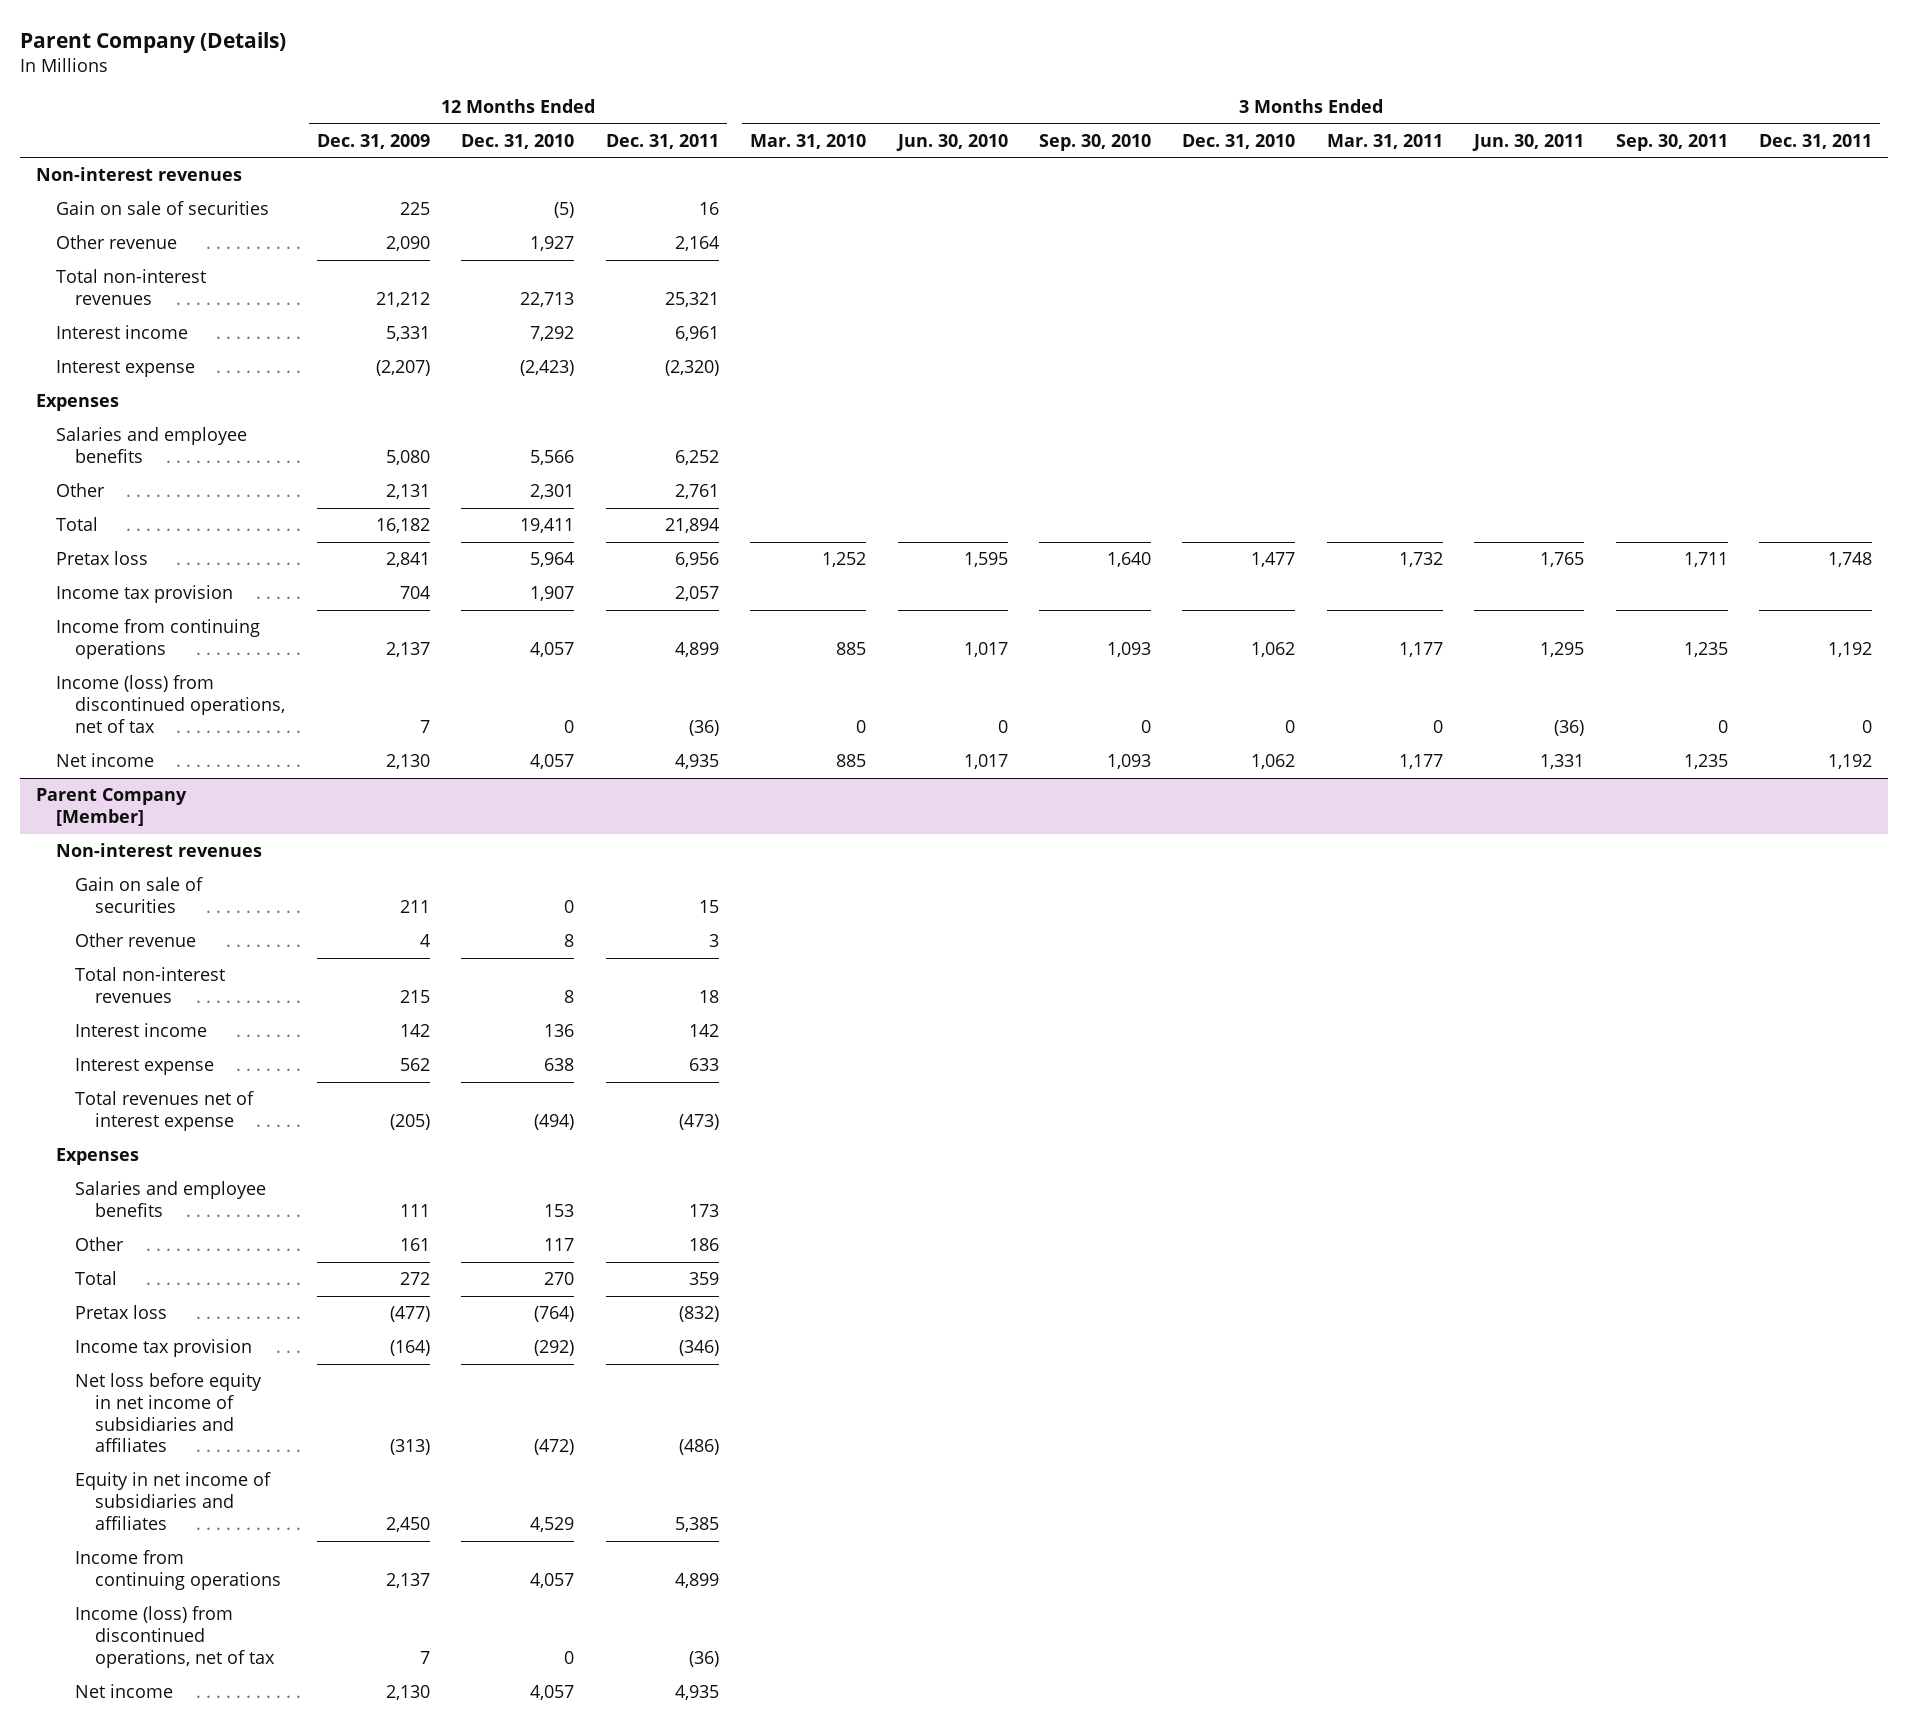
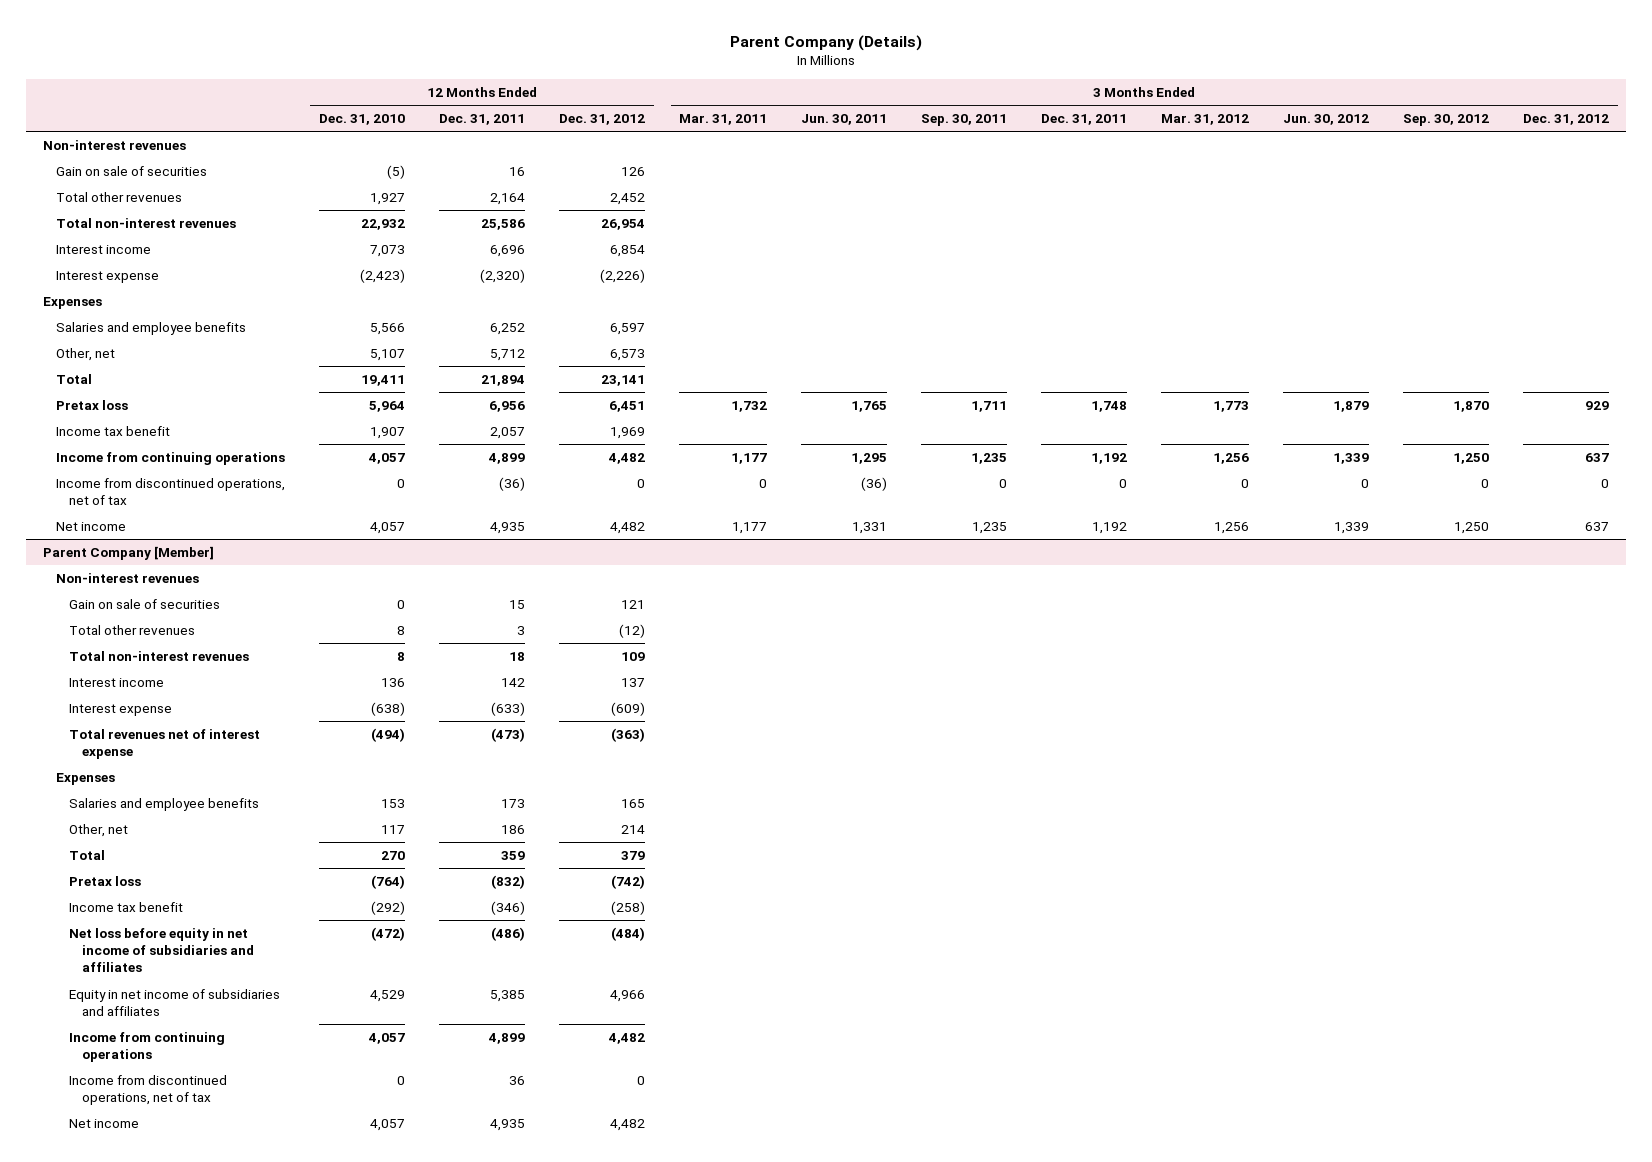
[316,133,430,149] Dec. 31, 2009 -> none
[750,133,867,149] Mar. 31, 2010 -> none
[895,133,1008,151] Jun. 30, 2010 -> none
[1039,133,1152,151] Sep. 30, 2010 -> none
[1182,133,1296,149] Dec. 31, 2010 -> none
none -> [559,114,646,126] Dec. 31, 2012
none -> [1161,114,1250,126] Mar. 31, 2012
none -> [1283,114,1370,126] Jun. 30, 2012
none -> [1403,114,1490,127] Sep. 30, 2012
none -> [1523,114,1610,126] Dec. 31, 2012
[55,235,177,250] Other revenue -> [55,191,182,202] Total other revenues
[520,292,575,308] 22,713 -> [360,218,405,230] 22,932
[664,292,719,308] 25,321 -> [480,218,525,230] 25,586
[530,326,575,342] 7,292 -> [369,244,405,257] 7,073
[674,326,719,342] 6,961 -> [489,244,525,257] 6,696
[55,483,105,498] Other -> [55,347,115,361] Other, net
[530,484,575,500] 2,301 -> [369,348,405,361] 5,107
[674,484,719,500] 2,761 -> [489,348,525,361] 5,712
[55,585,233,604] Income tax provision -> [55,425,170,436] Income tax benefit
[55,675,286,733] Income (loss) from discontinued operations, net of tax -> [55,477,285,506] Income from discontinued operations, net of tax
[75,933,197,948] Other revenue -> [68,624,195,635] Total other revenues
[544,1058,575,1072] 638 -> [370,701,405,716] (638)
[688,1058,719,1072] 633 -> [490,701,525,716] (633)
[75,1237,125,1252] Other -> [68,823,128,837] Other, net
[75,1339,253,1358] Income tax provision -> [68,901,183,912] Income tax benefit
[75,1606,275,1668] Income (loss) from discontinued operations, net of tax -> [68,1074,227,1106] Income from discontinued operations, net of tax
[688,1650,719,1667] (36) -> [508,1075,525,1085] 36

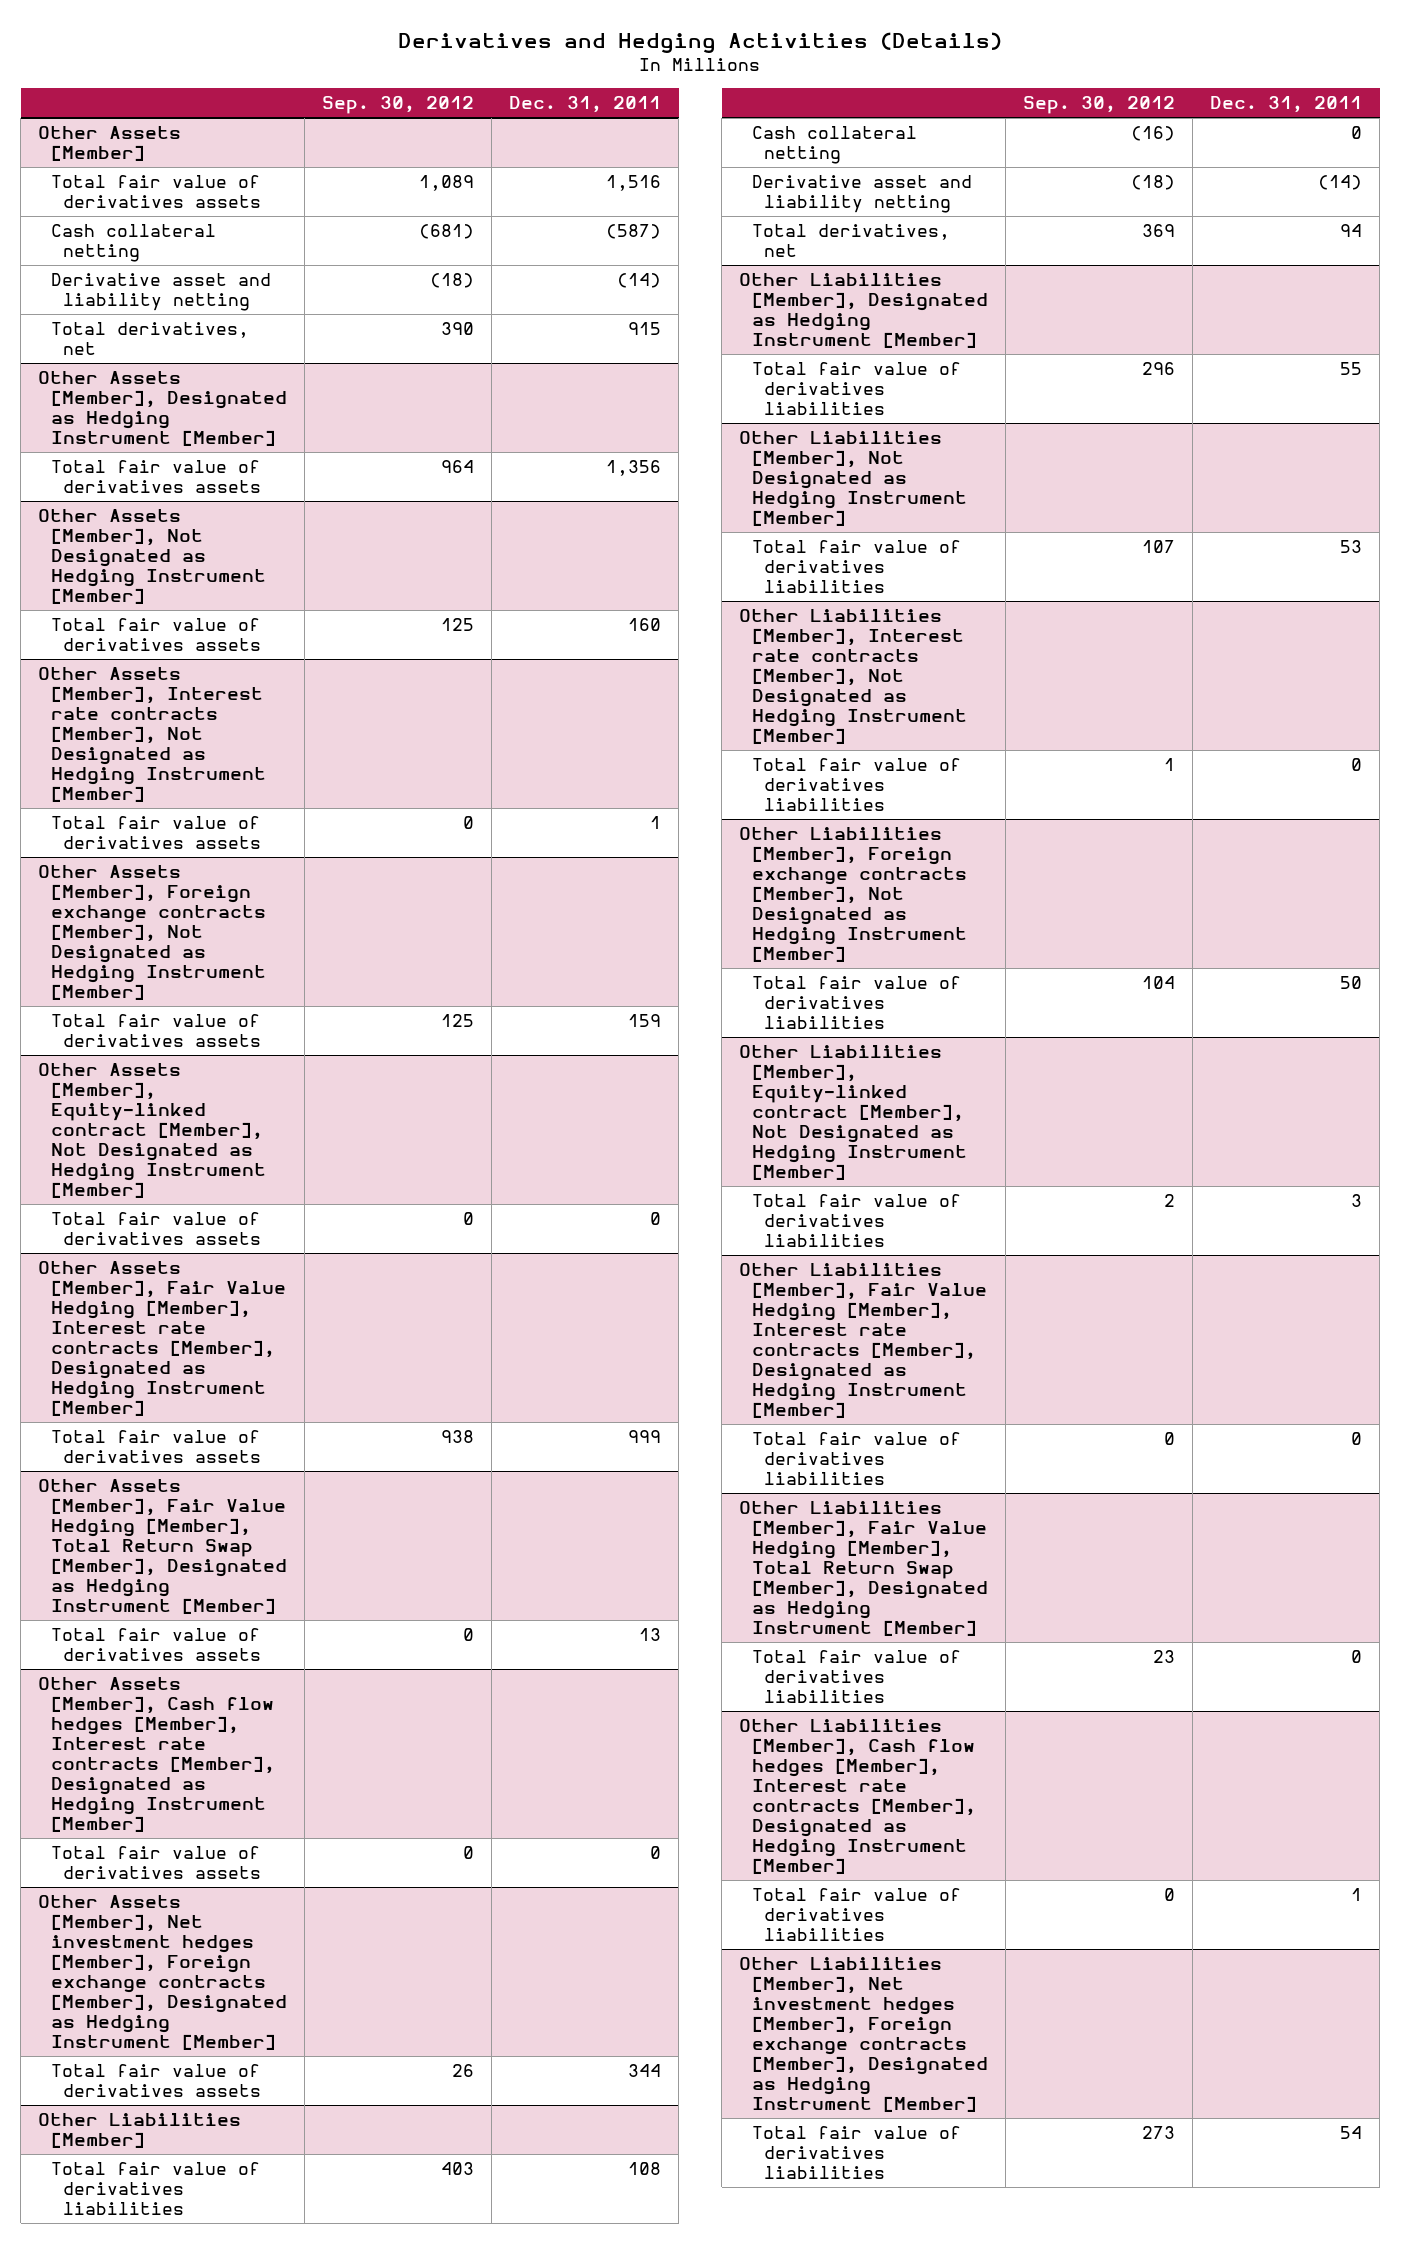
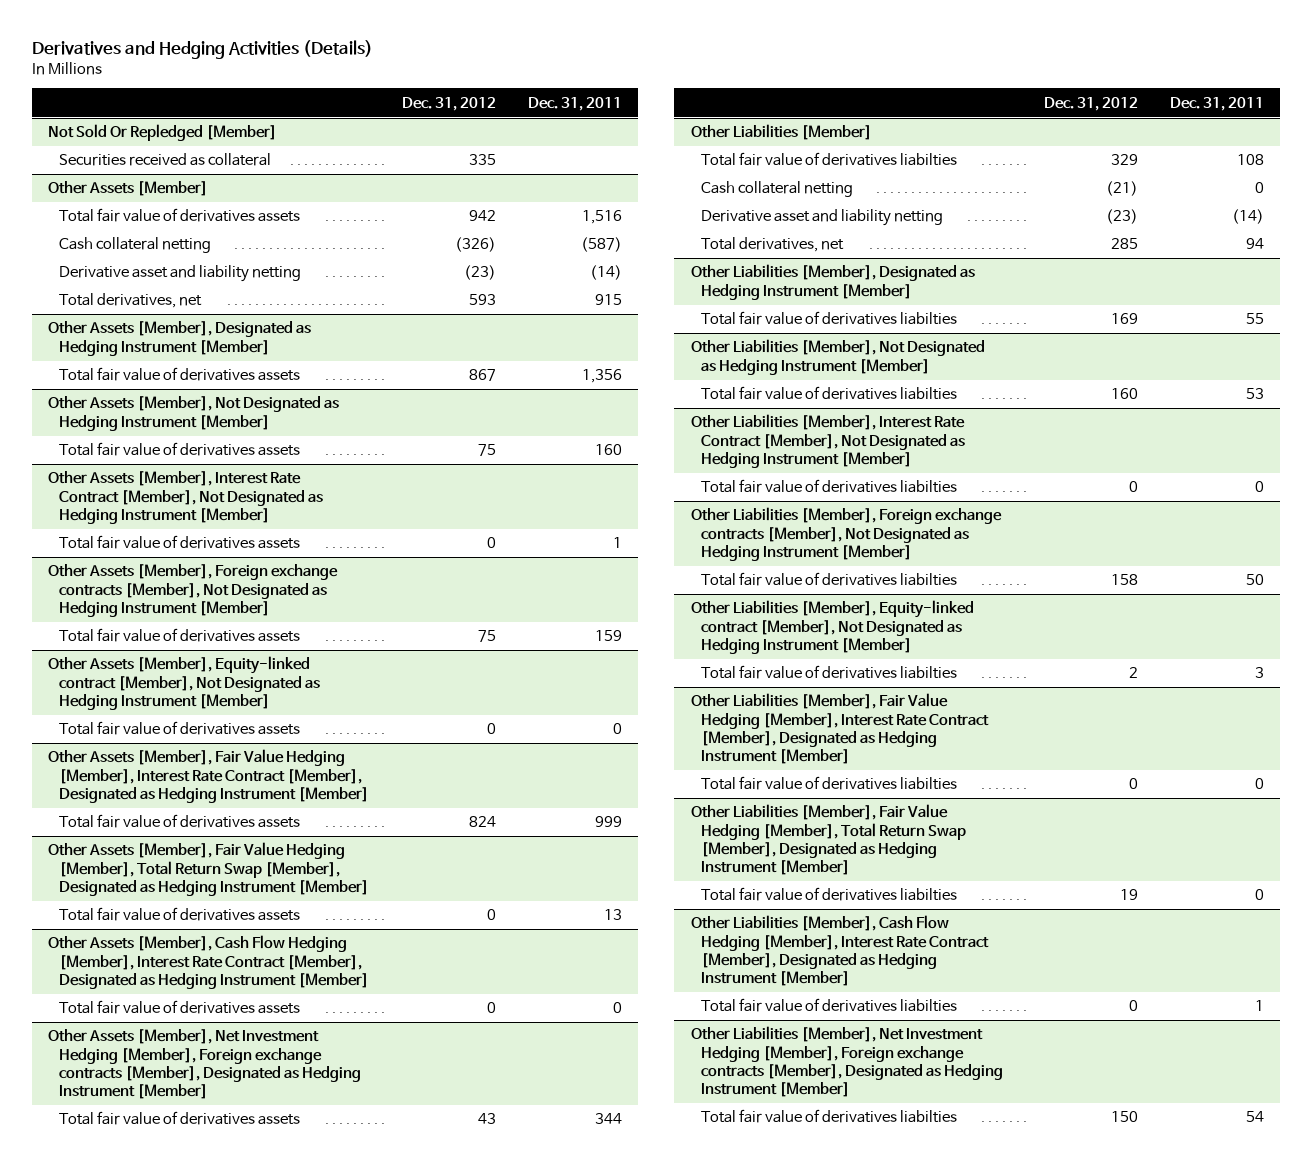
[321,96,474,115] Sep. 30, 2012 -> none
none -> [401,96,496,111] Dec. 31, 2012
none -> [48,124,278,142] Not Sold Or Repledged [Member]
none -> [59,153,272,167] Securities received as collateral
[38,667,266,802] Other Assets [Member], Interest rate contracts [Member], Not Designated as Hedging Instrument [Member] -> [48,471,324,524] Other Assets [Member], Interest Rate Contract [Member], Not Designated as Hedging Instrument [Member]
[38,1261,286,1416] Other Assets [Member], Fair Value Hedging [Member], Interest rate contracts [Member], Designated as Hedging Instrument [Member] -> [48,749,370,803] Other Assets [Member], Fair Value Hedging [Member], Interest Rate Contract [Member], Designated as Hedging Instrument [Member]
[38,1677,275,1832] Other Assets [Member], Cash flow hedges [Member], Interest rate contracts [Member], Designated as Hedging Instrument [Member] -> [48,935,370,989] Other Assets [Member], Cash Flow Hedging [Member], Interest Rate Contract [Member], Designated as Hedging Instrument [Member]
[38,1895,287,2050] Other Assets [Member], Net investment hedges [Member], Foreign exchange contracts [Member], Designated as Hedging Instrument [Member] -> [48,1029,362,1100] Other Assets [Member], Net Investment Hedging [Member], Foreign exchange contracts [Member], Designated as Hedging Instrument [Member]
[50,2162,260,2216] Total fair value of derivatives liabilities -> [701,152,958,167] Total fair value of derivatives liabilties
[751,362,961,416] Total fair value of derivatives liabilities -> [701,311,958,326] Total fair value of derivatives liabilties
[751,540,961,594] Total fair value of derivatives liabilities -> [701,386,958,401] Total fair value of derivatives liabilties
[739,609,967,744] Other Liabilities [Member], Interest rate contracts [Member], Not Designated as Hedging Instrument [Member] -> [690,414,966,468] Other Liabilities [Member], Interest Rate Contract [Member], Not Designated as Hedging Instrument [Member]
[751,758,961,812] Total fair value of derivatives liabilities -> [701,479,958,494] Total fair value of derivatives liabilties
[751,976,961,1030] Total fair value of derivatives liabilities -> [701,572,958,587] Total fair value of derivatives liabilties
[751,1194,961,1248] Total fair value of derivatives liabilities -> [701,665,958,680] Total fair value of derivatives liabilties
[739,1263,987,1418] Other Liabilities [Member], Fair Value Hedging [Member], Interest rate contracts [Member], Designated as Hedging Instrument [Member] -> [690,693,990,765] Other Liabilities [Member], Fair Value Hedging [Member], Interest Rate Contract [Member], Designated as Hedging Instrument [Member]
[751,1432,961,1486] Total fair value of derivatives liabilities -> [701,776,958,791] Total fair value of derivatives liabilties
[751,1650,961,1704] Total fair value of derivatives liabilities -> [701,887,958,902] Total fair value of derivatives liabilties
[739,1719,976,1874] Other Liabilities [Member], Cash flow hedges [Member], Interest rate contracts [Member], Designated as Hedging Instrument [Member] -> [690,915,990,987] Other Liabilities [Member], Cash Flow Hedging [Member], Interest Rate Contract [Member], Designated as Hedging Instrument [Member]
[751,1888,961,1942] Total fair value of derivatives liabilities -> [701,998,958,1013] Total fair value of derivatives liabilties
[739,1957,988,2112] Other Liabilities [Member], Net investment hedges [Member], Foreign exchange contracts [Member], Designated as Hedging Instrument [Member] -> [690,1026,1004,1098] Other Liabilities [Member], Net Investment Hedging [Member], Foreign exchange contracts [Member], Designated as Hedging Instrument [Member]
[751,2126,961,2180] Total fair value of derivatives liabilities -> [701,1109,958,1124] Total fair value of derivatives liabilties

